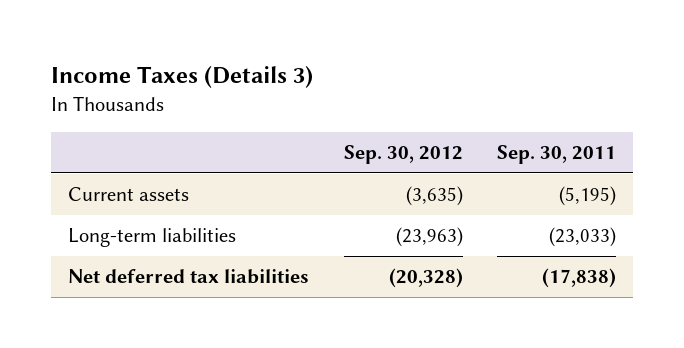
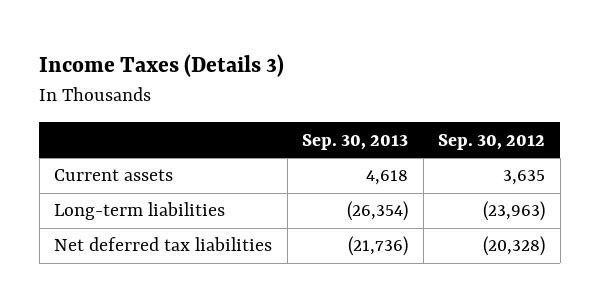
[496,145,616,165] Sep. 30, 2011 -> none
none -> [302,133,409,150] Sep. 30, 2013
[405,186,463,207] (3,635) -> [503,170,546,186] 3,635

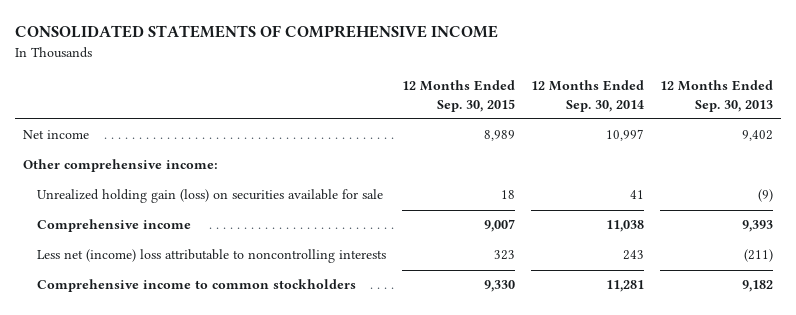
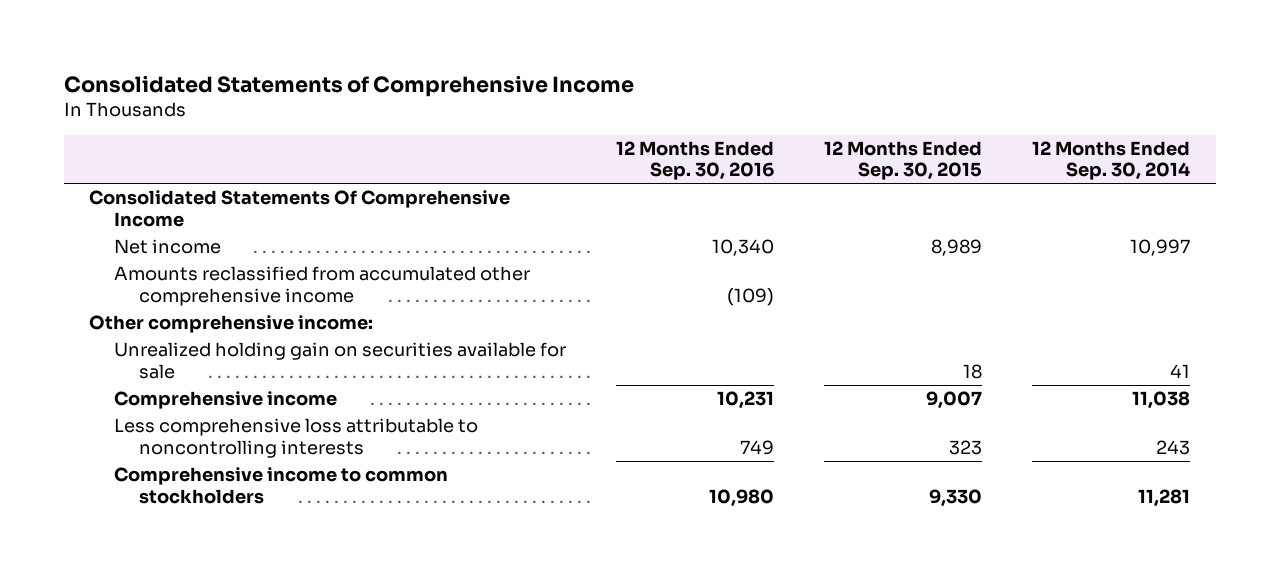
[15,25,499,39] CONSOLIDATED STATEMENTS OF COMPREHENSIVE INCOME -> [63,74,634,97] Consolidated Statements of Comprehensive Income
[659,80,773,112] 12 Months Ended Sep. 30, 2013 -> none
none -> [616,140,775,181] 12 Months Ended Sep. 30, 2016
none -> [88,190,510,227] Consolidated Statements Of Comprehensive Income
none -> [113,266,530,306] Amounts reclassified from accumulated other comprehensive income
[36,189,383,204] Unrealized holding gain (loss) on securities available for sale -> [113,342,566,379] Unrealized holding gain on securities available for sale
[36,249,386,264] Less net (income) loss attributable to noncontrolling interests -> [113,418,478,458] Less comprehensive loss attributable to noncontrolling interests

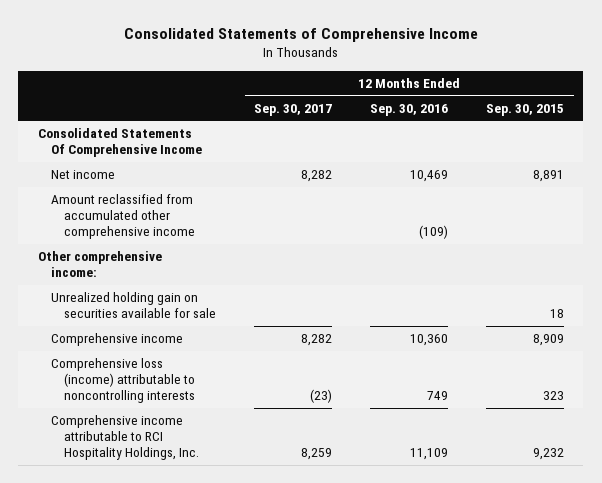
[1032,140,1191,181] 12 Months Ended Sep. 30, 2014 -> none
none -> [254,103,333,116] Sep. 30, 2017
[712,239,775,257] 10,340 -> [410,170,449,183] 10,469
[931,239,983,257] 8,989 -> [533,170,565,183] 8,891
[113,266,530,306] Amounts reclassified from accumulated other comprehensive income -> [50,194,196,239] Amount reclassified from accumulated other comprehensive income
[717,391,775,410] 10,231 -> [410,334,449,347] 10,360
[926,391,983,410] 9,007 -> [533,334,565,347] 8,909
[113,418,478,458] Less comprehensive loss attributable to noncontrolling interests -> [50,358,196,403] Comprehensive loss (income) attributable to noncontrolling interests
[113,467,448,504] Comprehensive income to common stockholders -> [50,415,200,460] Comprehensive income attributable to RCI Hospitality Holdings, Inc.
[709,488,775,507] 10,980 -> [410,447,449,460] 11,109
[929,488,983,507] 9,330 -> [533,447,565,460] 9,232

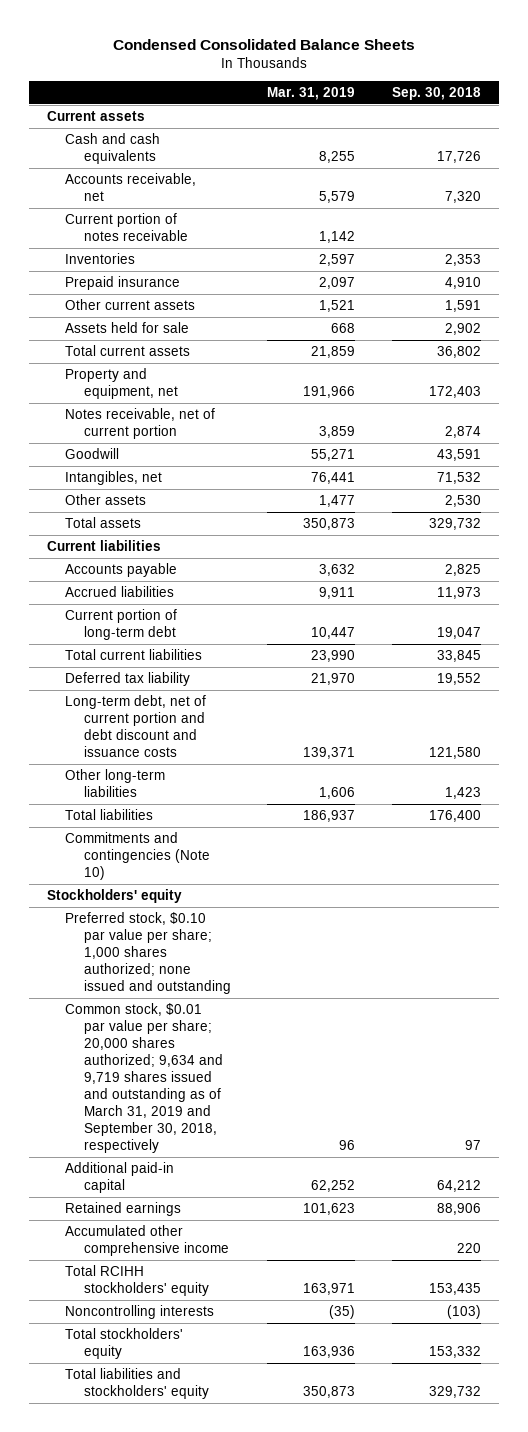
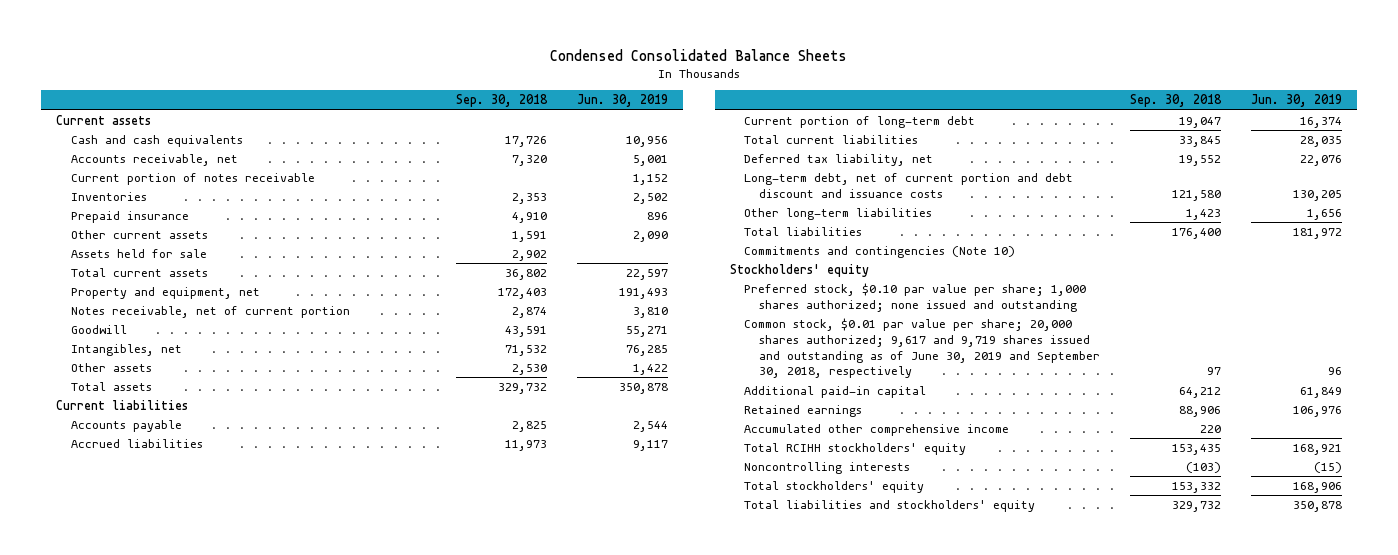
[267,87,356,101] Mar. 31, 2019 -> none
none -> [577,94,669,108] Jun. 30, 2019
[65,671,191,686] Deferred tax liability -> [744,154,934,167] Deferred tax liability, net
[65,1002,223,1154] Common stock, $0.01 par value per share; 20,000 shares authorized; 9,634 and 9,719 shares issued and outstanding as of March 31, 2019 and September 30, 2018, respectively -> [744,318,1100,379] Common stock, $0.01 par value per share; 20,000 shares authorized; 9,617 and 9,719 shares issued and outstanding as of June 30, 2019 and September 30, 2018, respectively

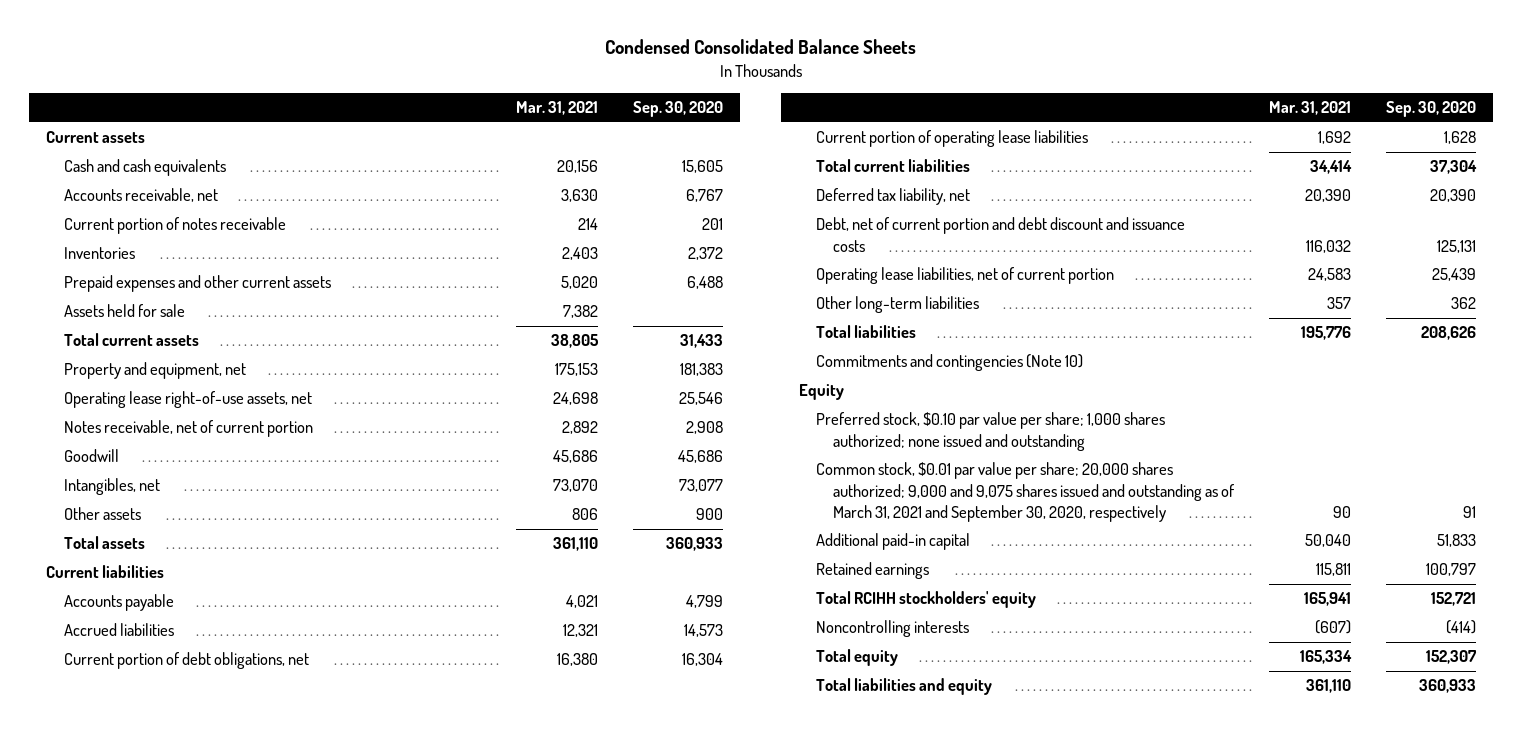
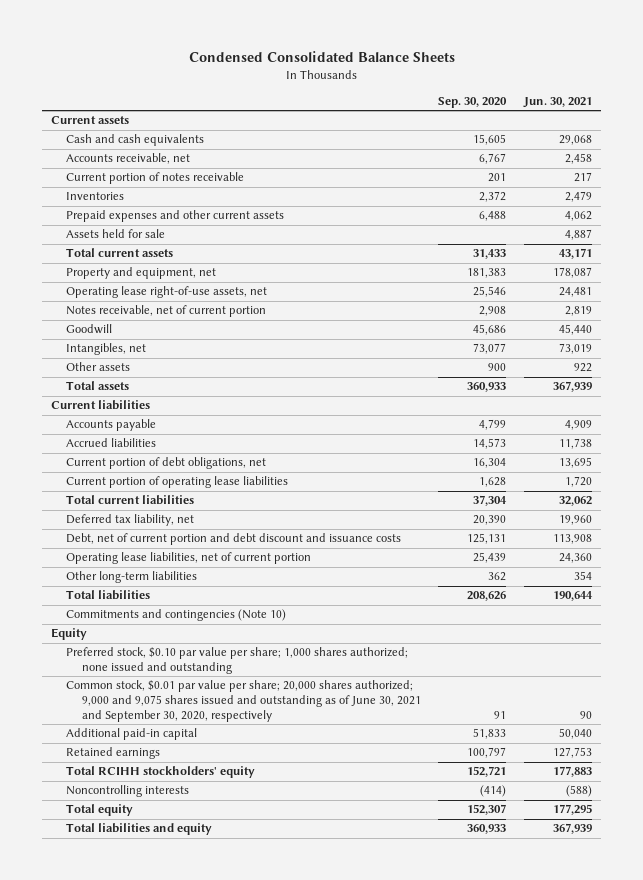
[516,101,599,116] Mar. 31, 2021 -> none
none -> [522,96,592,108] Jun. 30, 2021
[816,462,1236,522] Common stock, $0.01 par value per share; 20,000 shares authorized; 9,000 and 9,075 shares issued and outstanding as of March 31, 2021 and September 30, 2020, respectively -> [66,680,421,722] Common stock, $0.01 par value per share; 20,000 shares authorized; 9,000 and 9,075 shares issued and outstanding as of June 30, 2021 and September 30, 2020, respectively

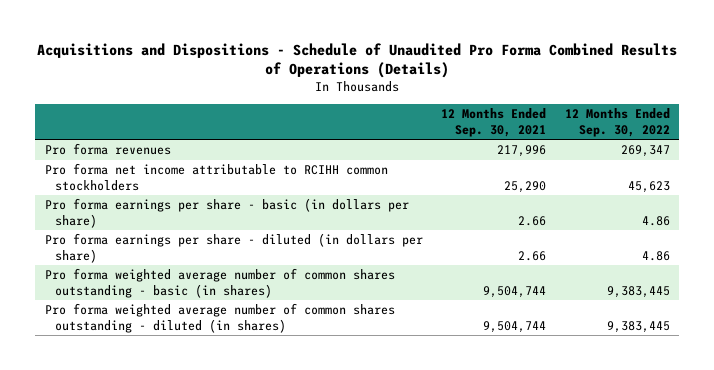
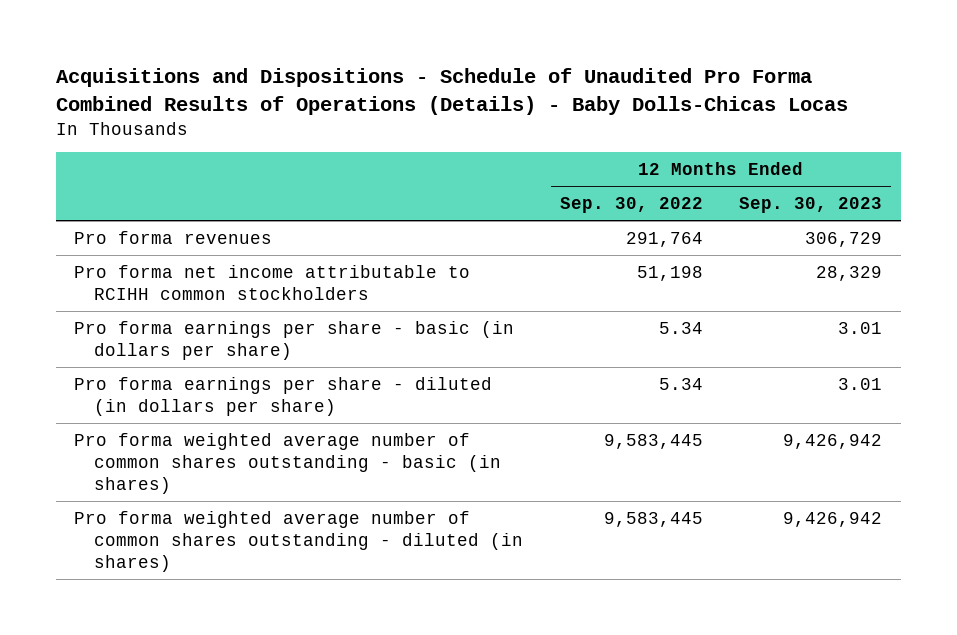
[37,42,678,79] Acquisitions and Dispositions - Schedule of Unaudited Pro Forma Combined Results of Operations (Details) -> [56,68,849,115] Acquisitions and Dispositions - Schedule of Unaudited Pro Forma Combined Results of Operations (Details) - Baby Dolls-Chicas Locas
[441,108,547,137] 12 Months Ended Sep. 30, 2021 -> none
none -> [739,197,883,214] Sep. 30, 2023
[620,145,670,158] 269,347 -> [625,231,703,247] 291,764
[627,180,670,193] 45,623 -> [636,265,703,281] 51,198
[641,215,670,226] 4.86 -> [658,321,703,334] 5.34
[641,250,670,261] 4.86 -> [658,377,703,390] 5.34
[606,285,670,298] 9,383,445 -> [603,433,703,449] 9,583,445
[606,320,670,333] 9,383,445 -> [603,511,703,527] 9,583,445

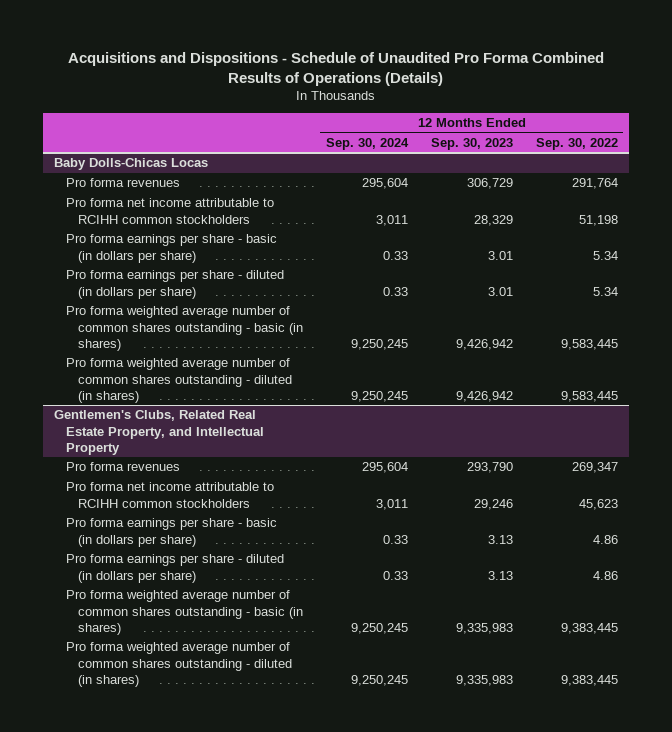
[56,68,849,115] Acquisitions and Dispositions - Schedule of Unaudited Pro Forma Combined Results of Operations (Details) - Baby Dolls-Chicas Locas -> [67,51,604,86] Acquisitions and Dispositions - Schedule of Unaudited Pro Forma Combined Results of Operations (Details)
none -> [326,138,410,151] Sep. 30, 2024
none -> [53,158,208,171] Baby Dolls-Chicas Locas
none -> [53,410,265,455] Gentlemen's Clubs, Related Real Estate Property, and Intellectual Property
none -> [66,462,181,472] Pro forma revenues
none -> [66,482,275,508] Pro forma net income attributable to RCIHH common stockholders
none -> [66,518,278,547] Pro forma earnings per share - basic (in dollars per share)
none -> [66,554,285,583] Pro forma earnings per share - diluted (in dollars per share)
none -> [66,590,304,635] Pro forma weighted average number of common shares outstanding - basic (in shares)
none -> [66,642,293,687] Pro forma weighted average number of common shares outstanding - diluted (in shares)

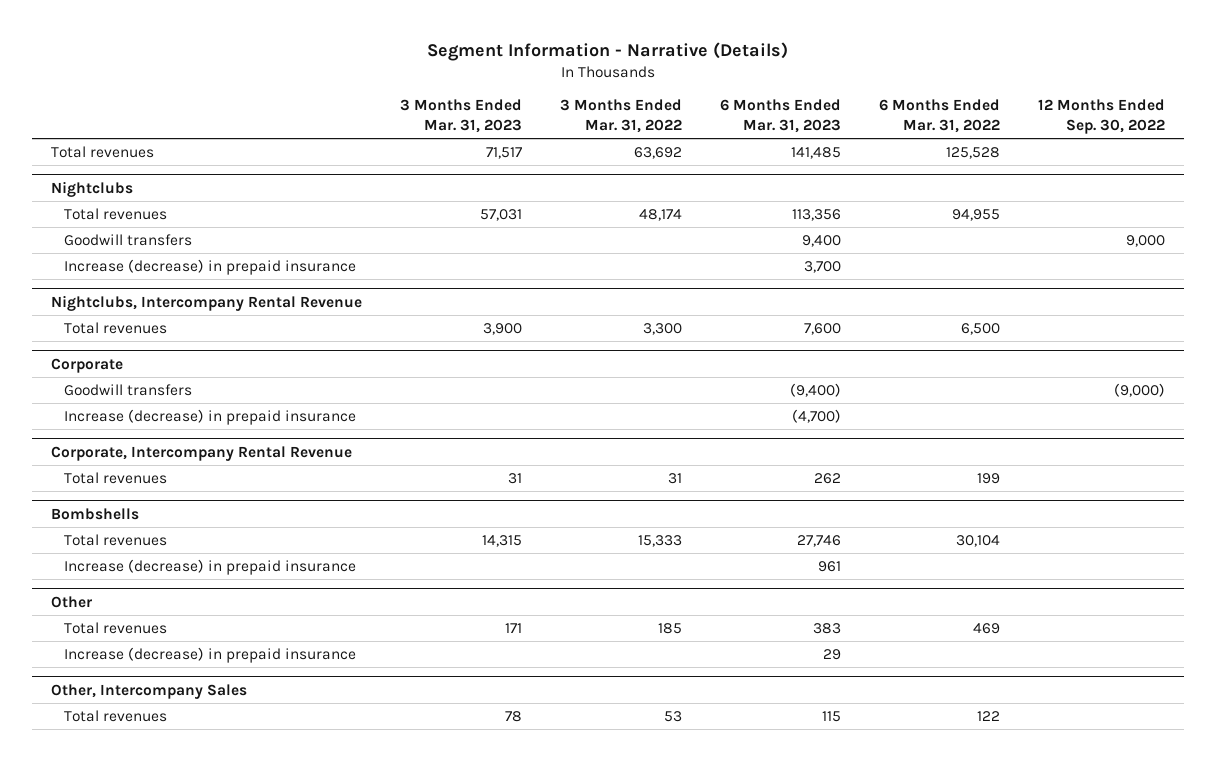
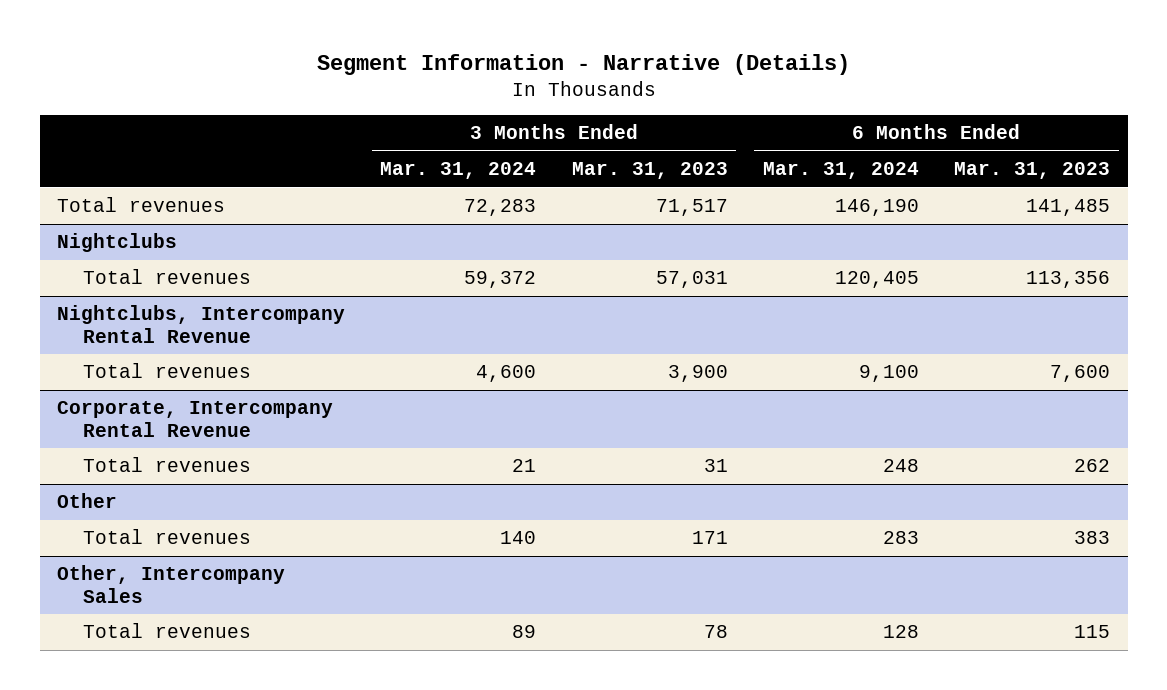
[559,99,682,134] 3 Months Ended Mar. 31, 2022 -> none
[878,99,1000,134] 6 Months Ended Mar. 31, 2022 -> none
[1037,99,1165,135] 12 Months Ended Sep. 30, 2022 -> none
none -> [380,162,537,180] Mar. 31, 2024
none -> [762,162,919,180] Mar. 31, 2024
[63,233,192,246] Goodwill transfers -> none
[63,258,356,275] Increase (decrease) in prepaid insurance -> none
[50,357,123,373] Corporate -> none
[63,383,192,396] Goodwill transfers -> none
[63,408,356,425] Increase (decrease) in prepaid insurance -> none
[50,507,139,520] Bombshells -> none
[63,533,167,546] Total revenues -> none
[63,558,356,575] Increase (decrease) in prepaid insurance -> none
[63,646,356,663] Increase (decrease) in prepaid insurance -> none

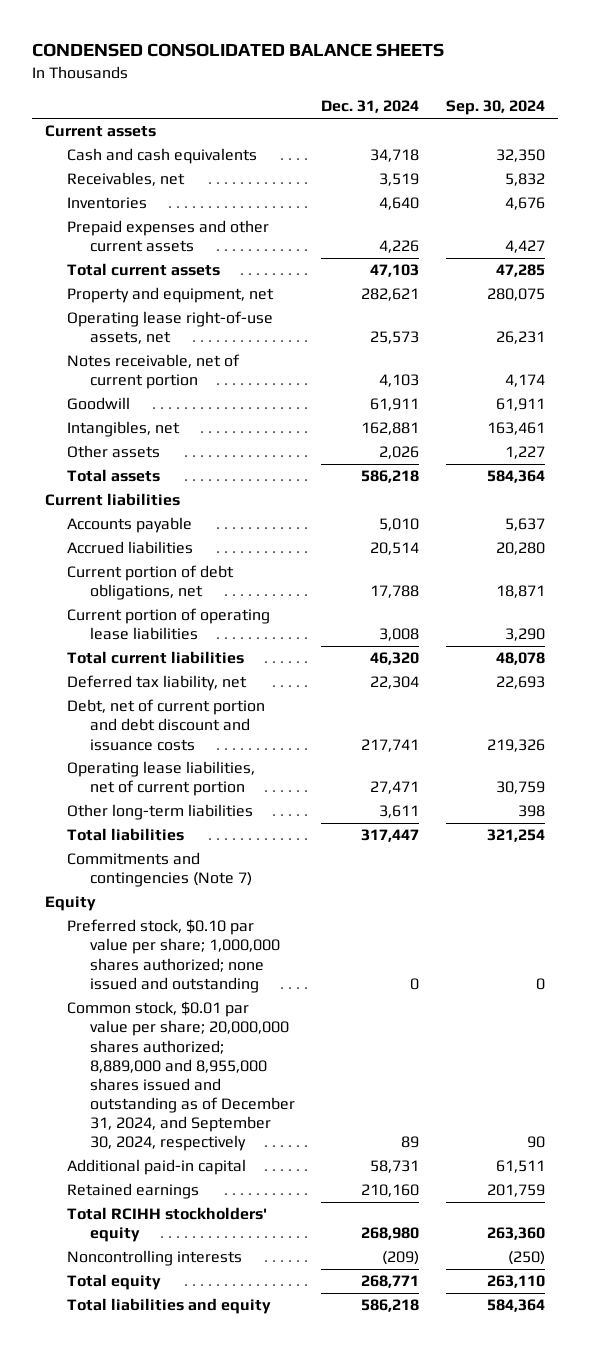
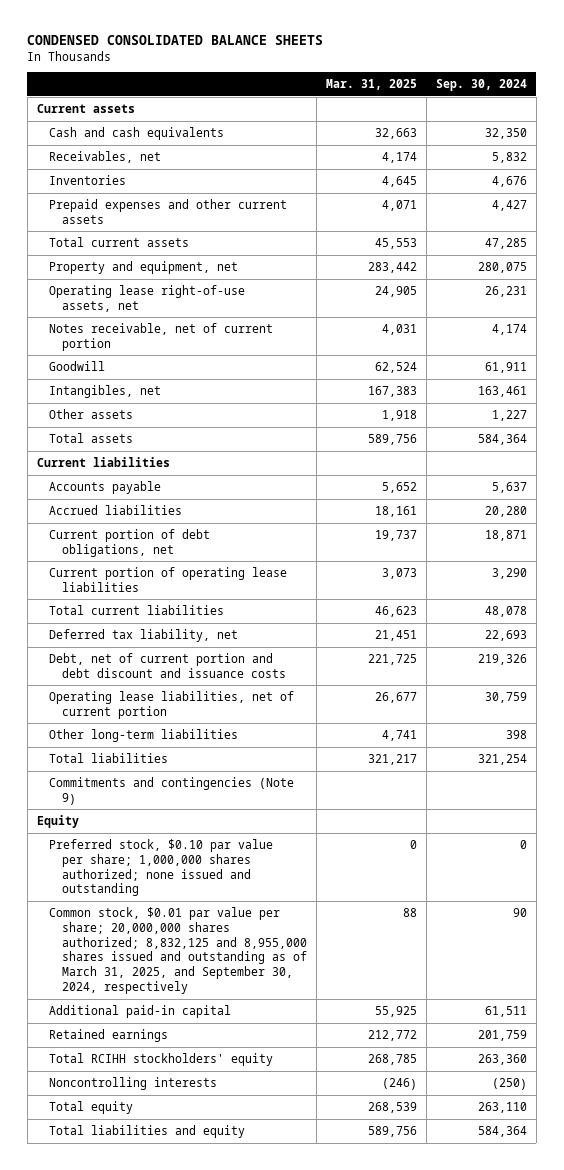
[321,100,420,114] Dec. 31, 2024 -> none
none -> [325,79,417,91] Mar. 31, 2025
[67,852,252,888] Commitments and contingencies (Note 7) -> [49,777,295,805] Commitments and contingencies (Note 9)
[67,1001,295,1151] Common stock, $0.01 par value per share; 20,000,000 shares authorized; 8,889,000 and 8,955,000 shares issued and outstanding as of December 31, 2024, and September 30, 2024, respectively -> [49,907,308,994] Common stock, $0.01 par value per share; 20,000,000 shares authorized; 8,832,125 and 8,955,000 shares issued and outstanding as of March 31, 2025, and September 30, 2024, respectively

